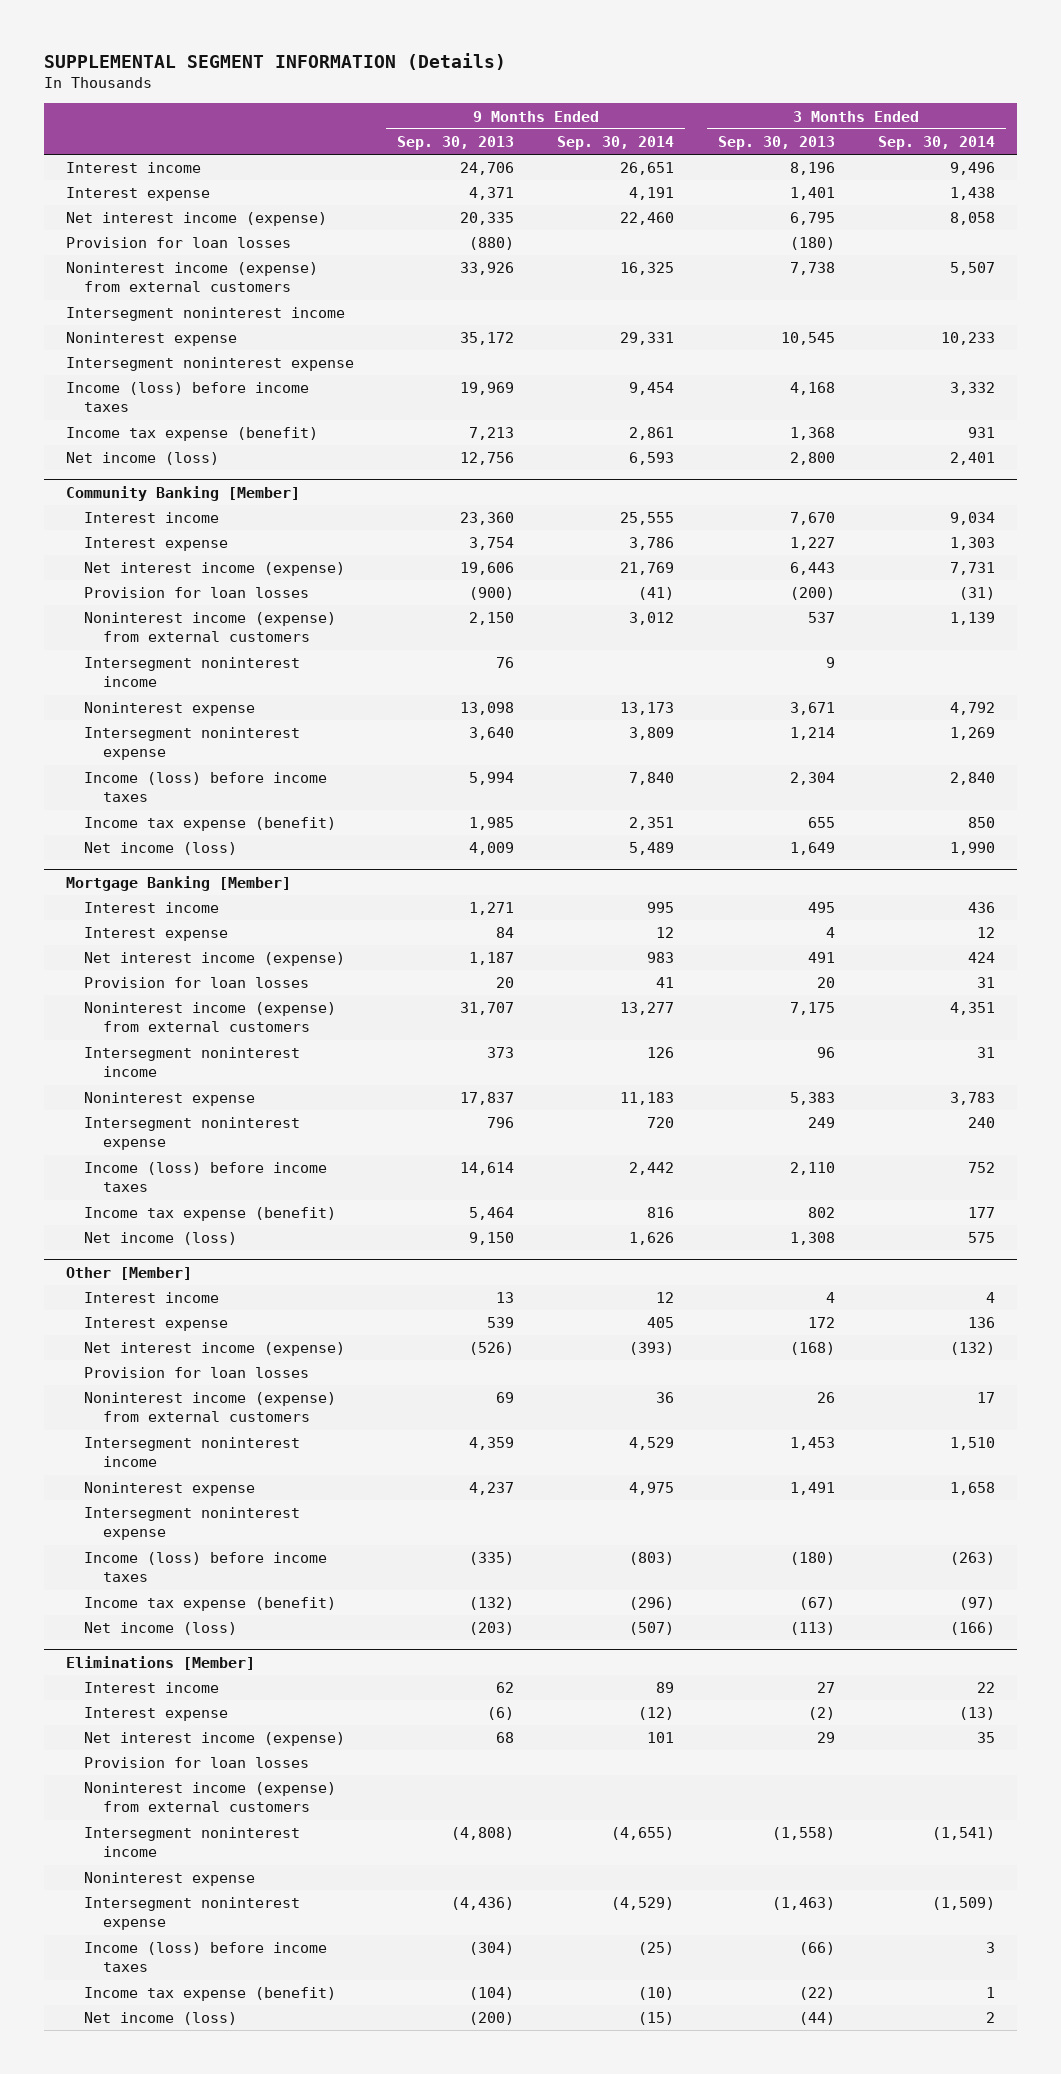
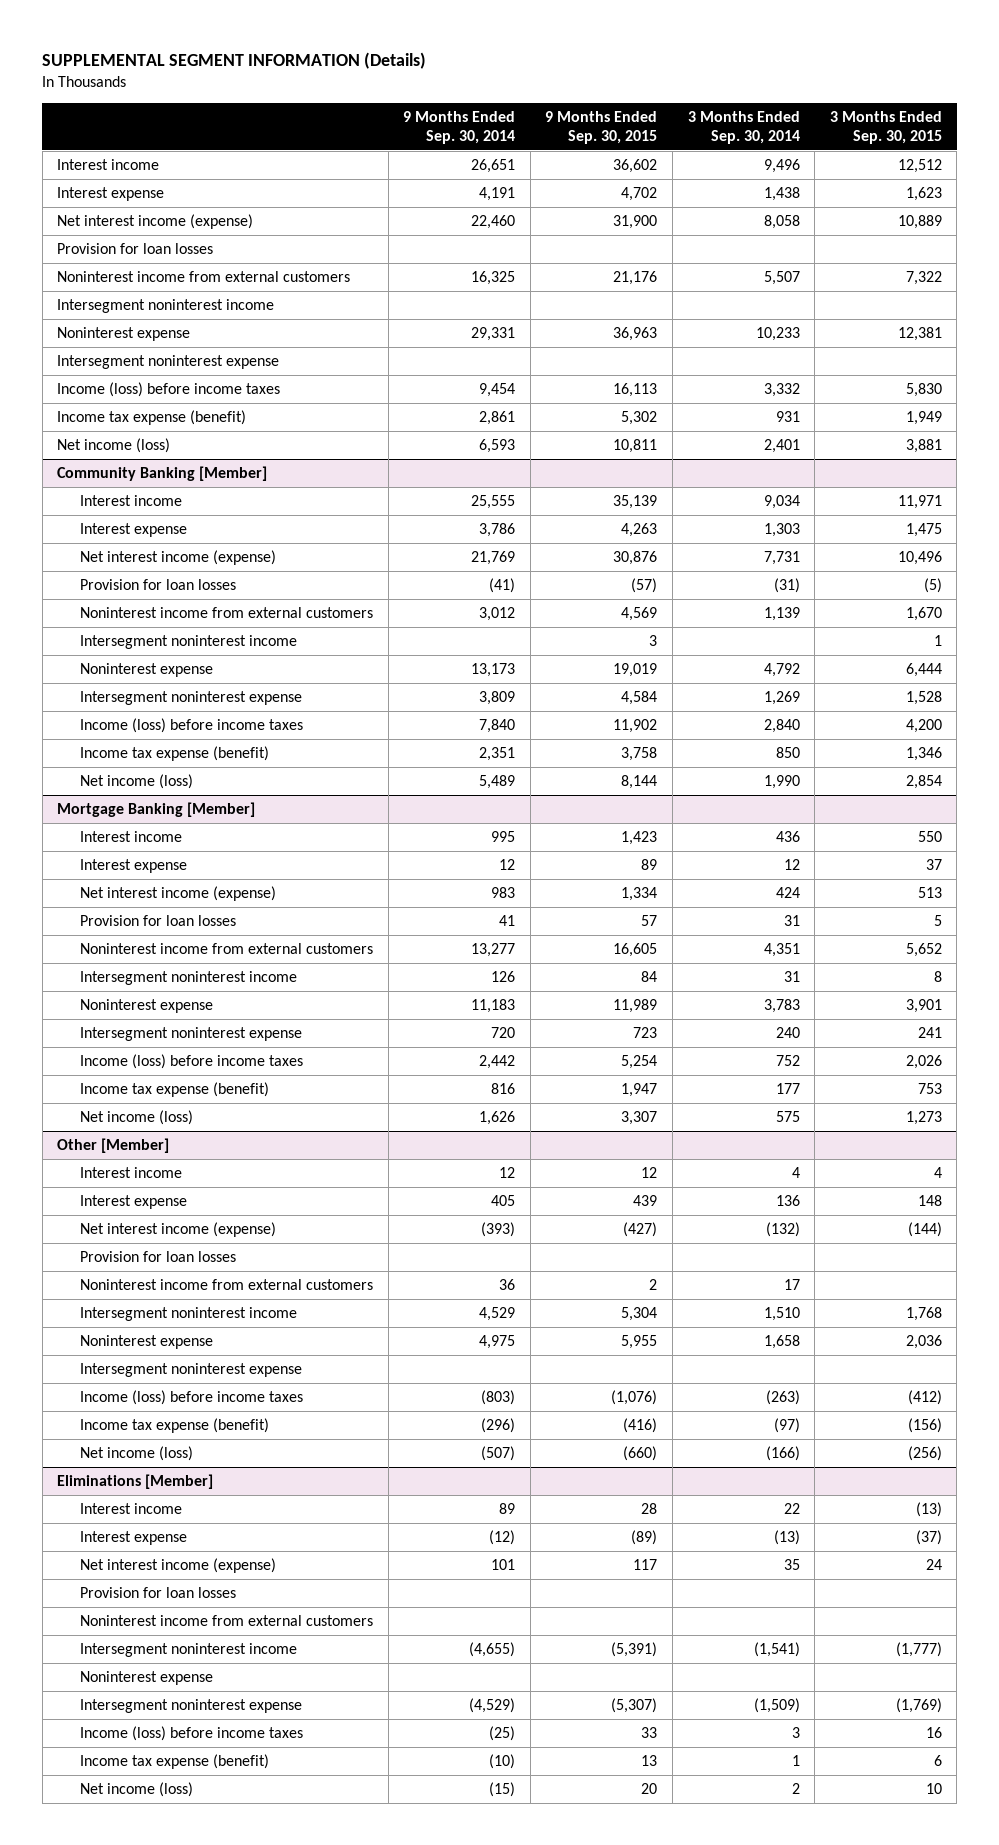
[397,136,515,151] Sep. 30, 2013 -> none
[717,136,835,151] Sep. 30, 2013 -> none
none -> [545,111,658,144] 9 Months Ended Sep. 30, 2015
none -> [829,111,942,144] 3 Months Ended Sep. 30, 2015
[65,262,318,293] Noninterest income (expense) from external customers -> [57,271,351,283] Noninterest income from external customers
[84,612,337,643] Noninterest income (expense) from external customers -> [80,607,374,619] Noninterest income from external customers
[84,1002,337,1033] Noninterest income (expense) from external customers -> [80,943,374,955] Noninterest income from external customers
[84,1392,337,1423] Noninterest income (expense) from external customers -> [80,1279,374,1291] Noninterest income from external customers
[84,1782,337,1813] Noninterest income (expense) from external customers -> [80,1615,374,1627] Noninterest income from external customers

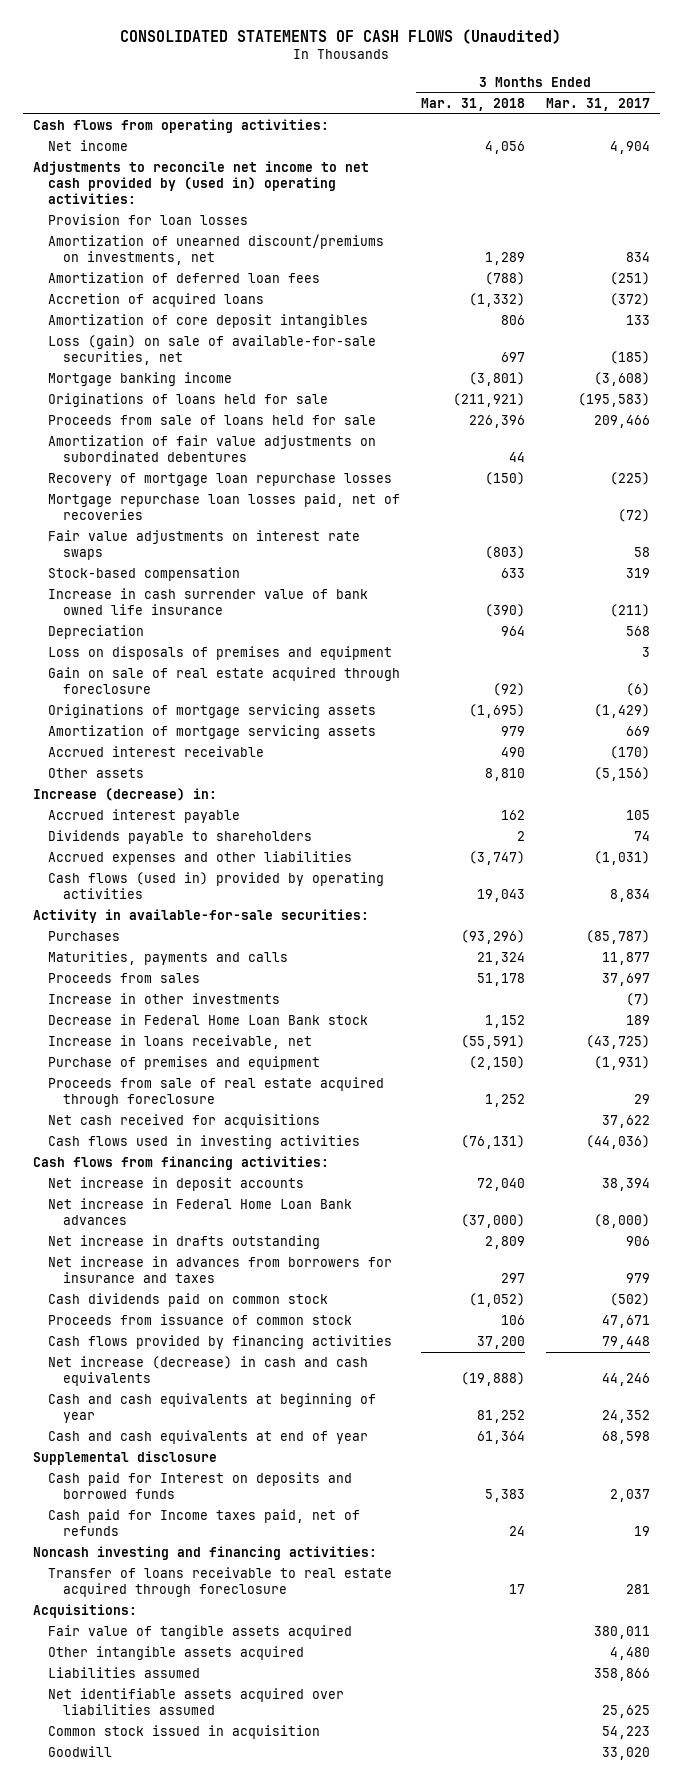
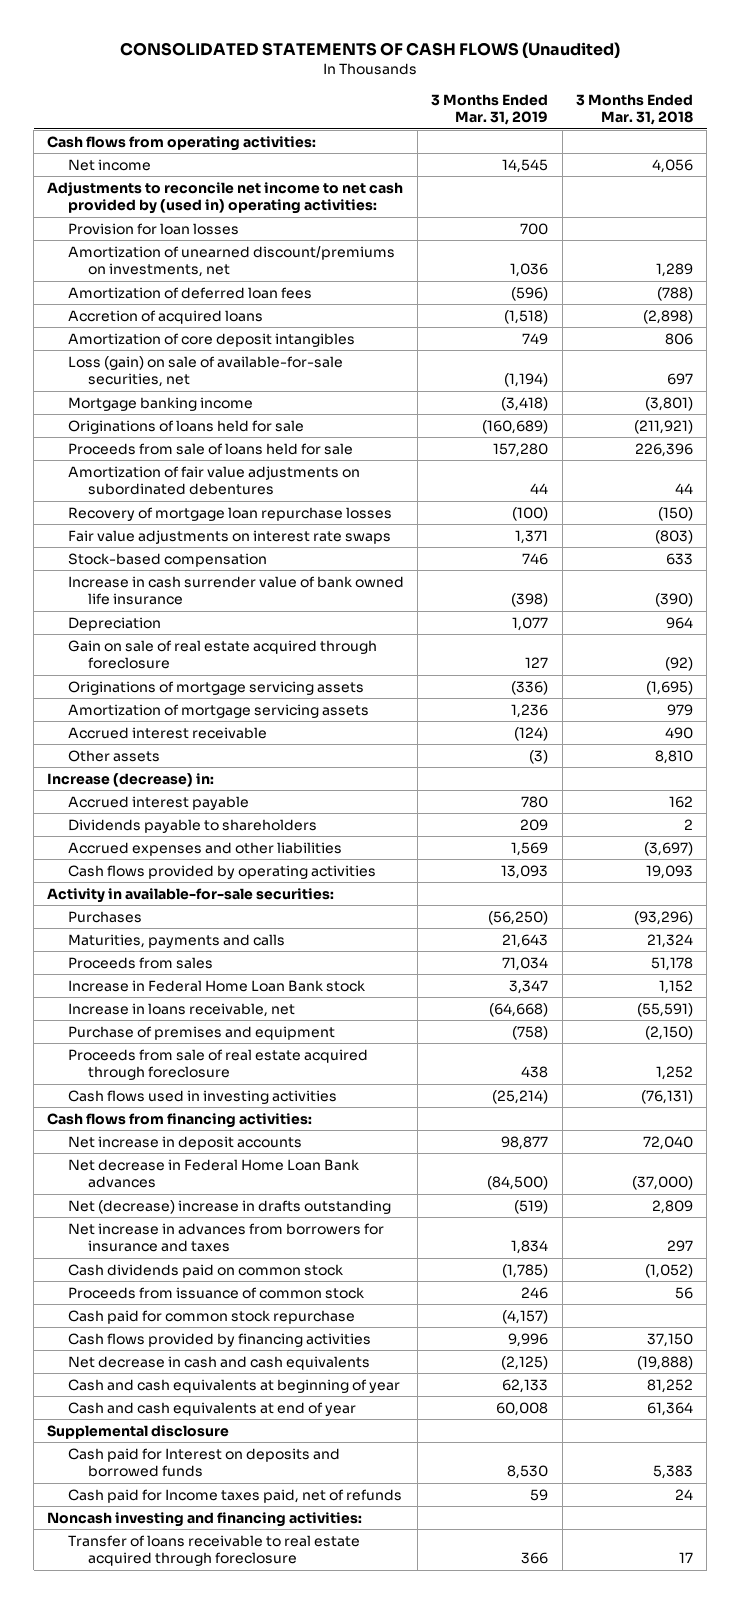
[545,97,650,111] Mar. 31, 2017 -> none
none -> [431,93,549,126] 3 Months Ended Mar. 31, 2019
[468,293,525,308] (1,332) -> [643,309,694,324] (2,898)
[48,493,401,521] Mortgage repurchase loan losses paid, net of recoveries -> none
[48,646,393,661] Loss on disposals of premises and equipment -> none
[468,851,525,866] (3,747) -> [644,841,694,856] (3,697)
[48,872,385,900] Cash flows (used in) provided by operating activities -> [67,864,376,879] Cash flows provided by operating activities
[476,889,525,903] 19,043 -> [646,864,694,879] 19,093
[48,993,281,1005] Increase in other investments -> none
[48,1014,369,1026] Decrease in Federal Home Loan Bank stock -> [67,979,365,992] Increase in Federal Home Loan Bank stock
[48,1114,321,1129] Net cash received for acquisitions -> none
[48,1198,353,1226] Net increase in Federal Home Loan Bank advances -> [67,1158,359,1189] Net decrease in Federal Home Loan Bank advances
[48,1235,321,1250] Net increase in drafts outstanding -> [67,1199,391,1214] Net (decrease) increase in drafts outstanding
[500,1315,525,1326] 106 -> [675,1286,694,1299] 56
none -> [67,1309,355,1324] Cash paid for common stock repurchase
[476,1336,525,1350] 37,200 -> [647,1332,694,1347] 37,150
[48,1356,369,1387] Net increase (decrease) in cash and cash equivalents -> [67,1355,370,1370] Net decrease in cash and cash equivalents
[33,1604,138,1619] Acquisitions: -> none
[48,1625,353,1640] Fair value of tangible assets acquired -> none
[48,1646,305,1661] Other intangible assets acquired -> none
[48,1667,201,1679] Liabilities assumed -> none
[48,1688,345,1716] Net identifiable assets acquired over liabilities assumed -> none
[48,1725,321,1740] Common stock issued in acquisition -> none
[48,1746,113,1758] Goodwill -> none

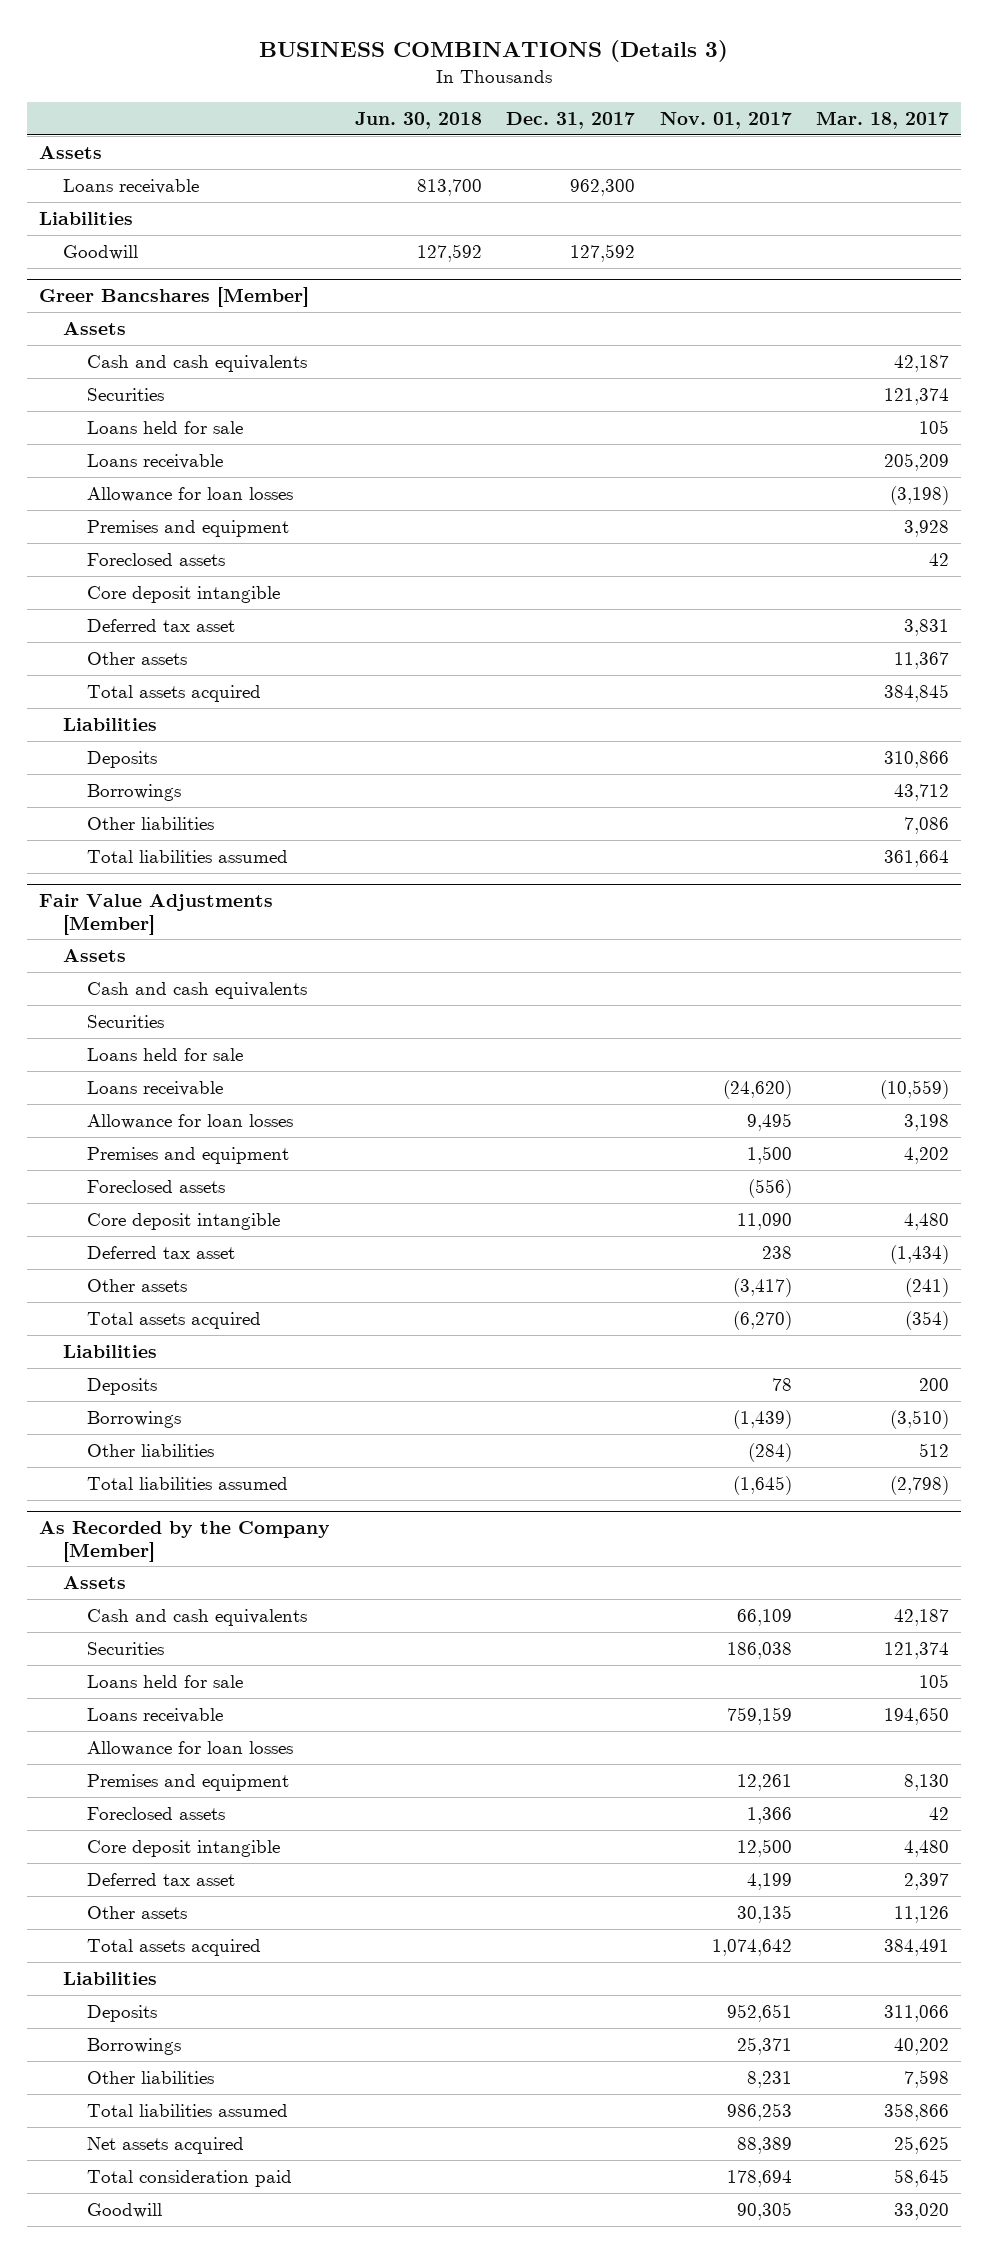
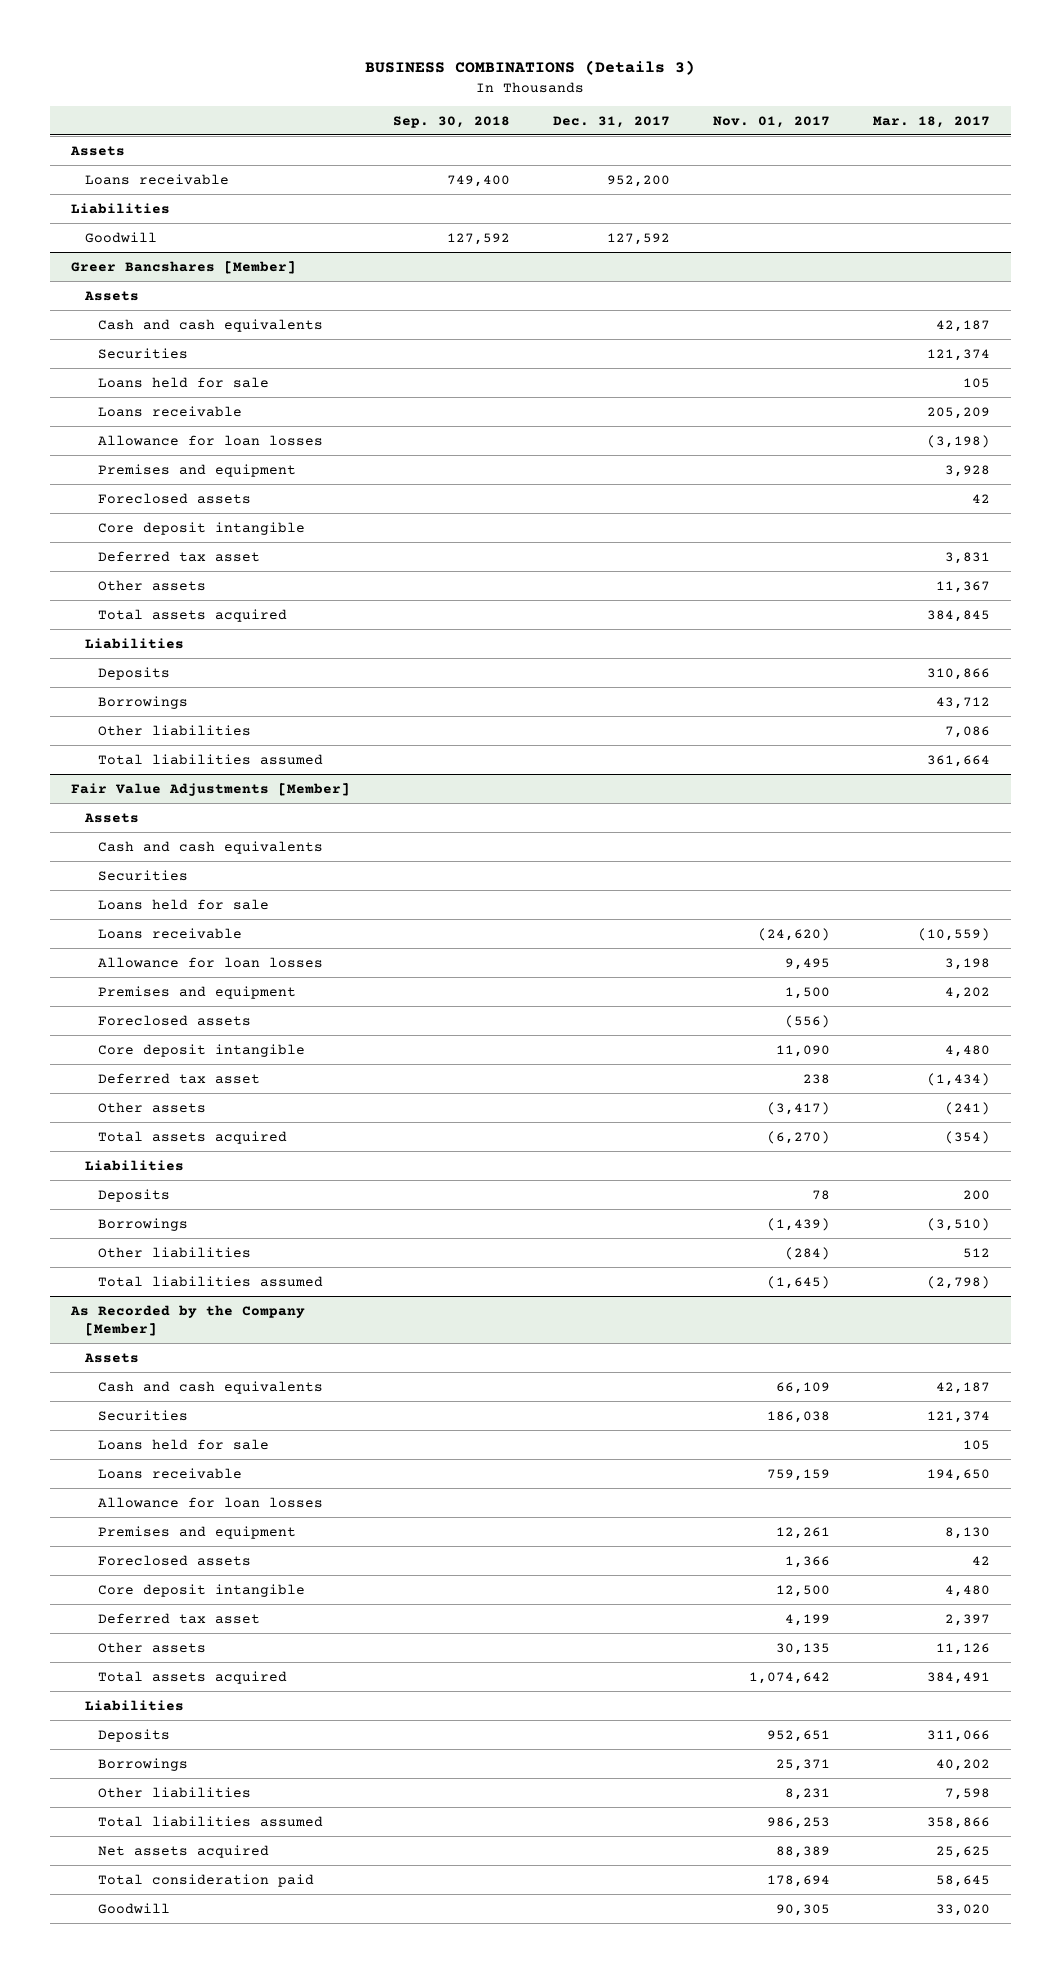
[354,111,482,129] Jun. 30, 2018 -> none
none -> [393,115,511,128] Sep. 30, 2018
[570,178,636,196] 962,300 -> [606,174,670,187] 952,200

